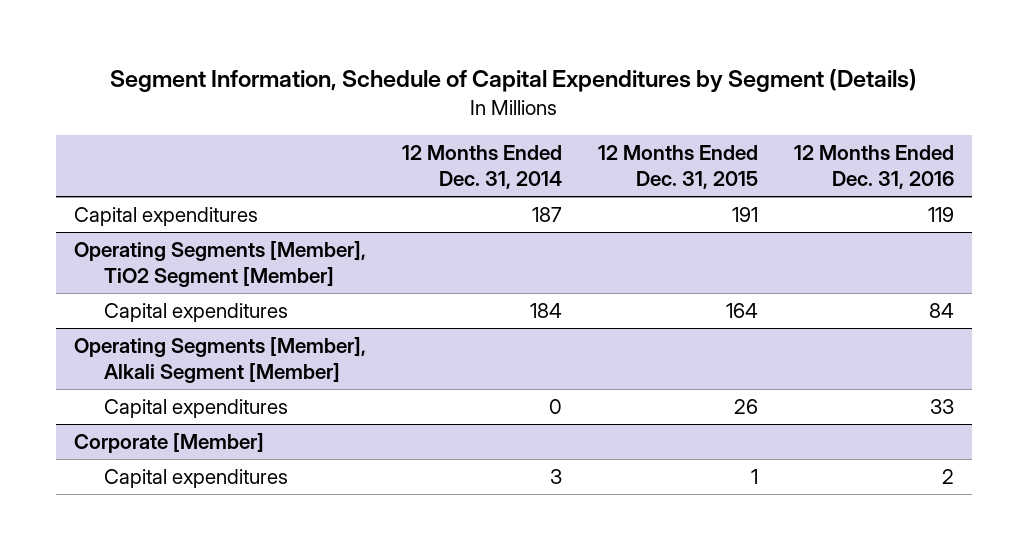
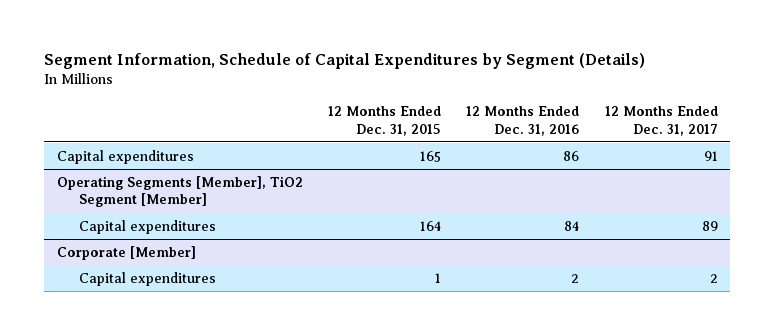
[401,145,562,189] 12 Months Ended Dec. 31, 2014 -> none
none -> [604,105,718,136] 12 Months Ended Dec. 31, 2017
[732,206,759,222] 191 -> [419,150,441,162] 165
[928,206,955,222] 119 -> [563,150,580,161] 86
[73,336,366,383] Operating Segments [Member], Alkali Segment [Member] -> none
[103,398,288,418] Capital expenditures -> none

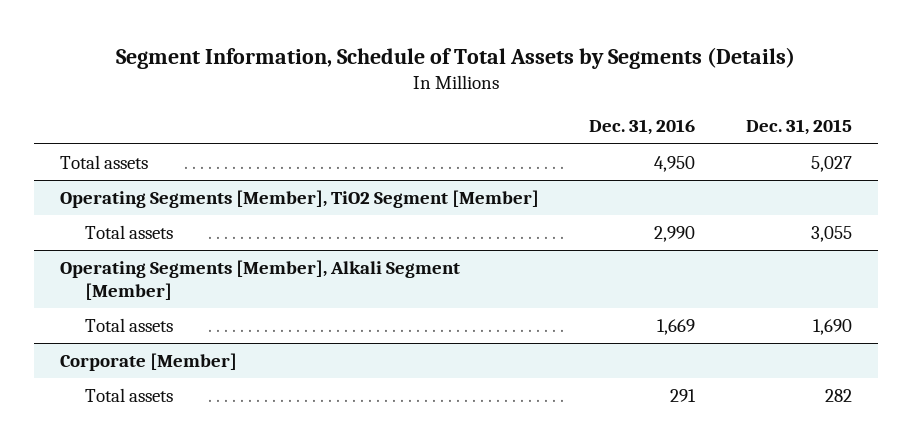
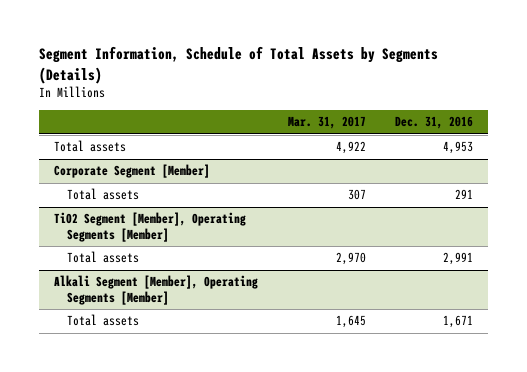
[746,119,853,136] Dec. 31, 2015 -> none
none -> [287,116,366,130] Mar. 31, 2017
[59,190,539,209] Operating Segments [Member], TiO2 Segment [Member] -> none
[84,225,173,240] Total assets -> none
[59,260,460,300] Operating Segments [Member], Alkali Segment [Member] -> none
[84,318,173,333] Total assets -> none
[654,156,696,173] 4,950 -> [443,141,474,155] 4,953
[59,353,237,372] Corporate [Member] -> [54,164,211,179] Corporate Segment [Member]
none -> [54,212,247,243] TiO2 Segment [Member], Operating Segments [Member]
none -> [67,251,140,264] Total assets
none -> [54,275,259,306] Alkali Segment [Member], Operating Segments [Member]
none -> [67,314,140,327] Total assets

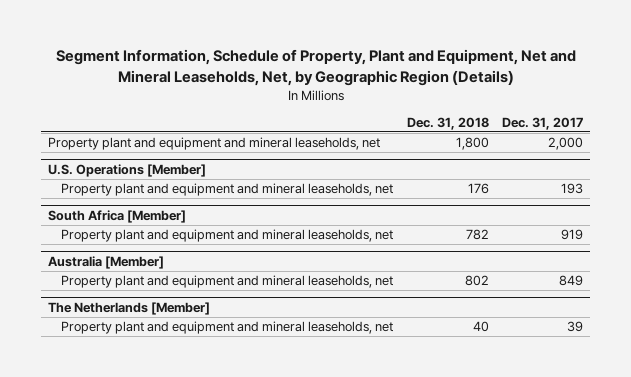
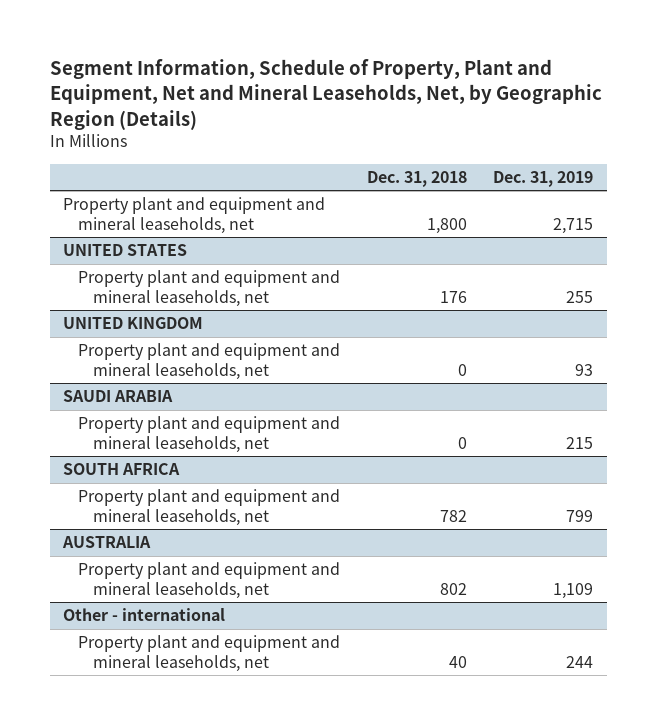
[502,116,584,130] Dec. 31, 2017 -> none
none -> [493,170,594,187] Dec. 31, 2019
[47,163,206,177] U.S. Operations [Member] -> [63,244,188,257] UNITED STATES
none -> [63,317,204,330] UNITED KINGDOM
none -> [78,343,341,380] Property plant and equipment and mineral leaseholds, net
none -> [63,390,174,403] SAUDI ARABIA
none -> [78,416,341,453] Property plant and equipment and mineral leaseholds, net
[47,209,186,223] South Africa [Member] -> [63,463,181,476] SOUTH AFRICA
[47,255,164,269] Australia [Member] -> [62,536,152,549] AUSTRALIA
[47,301,210,315] The Netherlands [Member] -> none
none -> [63,608,226,622] Other - international

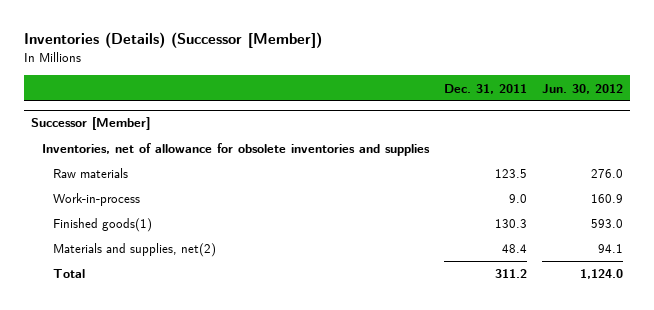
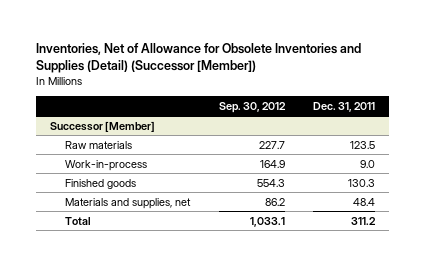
[23,32,322,49] Inventories (Details) (Successor [Member]) -> [35,43,361,74] Inventories, Net of Allowance for Obsolete Inventories and Supplies (Detail) (Successor [Member])
[541,83,623,94] Jun. 30, 2012 -> none
none -> [218,101,286,113] Sep. 30, 2012
[41,143,430,157] Inventories, net of allowance for obsolete inventories and supplies -> none
[52,218,152,233] Finished goods(1) -> [64,178,136,189] Finished goods
[52,243,216,258] Materials and supplies, net(2) -> [64,197,191,209] Materials and supplies, net

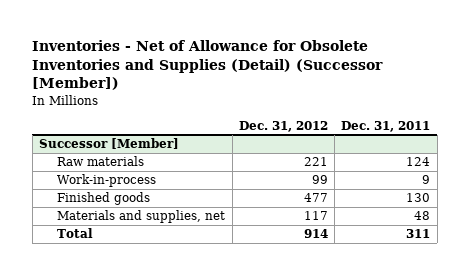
[35,43,361,74] Inventories, Net of Allowance for Obsolete Inventories and Supplies (Detail) (Successor [Member]) -> [32,40,384,91] Inventories - Net of Allowance for Obsolete Inventories and Supplies (Detail) (Successor [Member])
[218,101,286,113] Sep. 30, 2012 -> none
none -> [238,120,328,132] Dec. 31, 2012
[350,140,376,149] 123.5 -> [406,157,431,167] 124
[360,159,376,168] 9.0 -> [422,175,431,185] 9
[348,178,376,187] 130.3 -> [406,193,431,203] 130
[353,197,376,206] 48.4 -> [414,211,431,221] 48
[351,216,377,225] 311.2 -> [406,229,431,239] 311

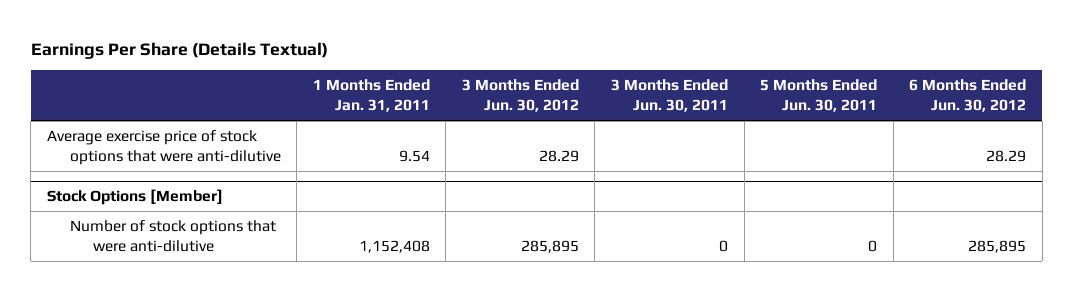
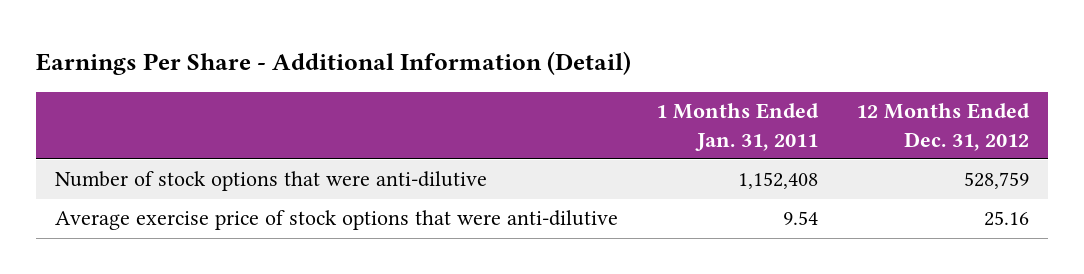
[30,41,328,59] Earnings Per Share (Details Textual) -> [36,51,632,76] Earnings Per Share - Additional Information (Detail)
[461,79,579,113] 3 Months Ended Jun. 30, 2012 -> none
[611,79,729,113] 3 Months Ended Jun. 30, 2011 -> none
[760,79,878,113] 5 Months Ended Jun. 30, 2011 -> none
[909,79,1027,113] 6 Months Ended Jun. 30, 2012 -> none
none -> [855,103,1030,151] 12 Months Ended Dec. 31, 2012
[46,188,223,205] Stock Options [Member] -> none
[46,129,281,165] Average exercise price of stock options that were anti-dilutive -> [54,210,618,231] Average exercise price of stock options that were anti-dilutive

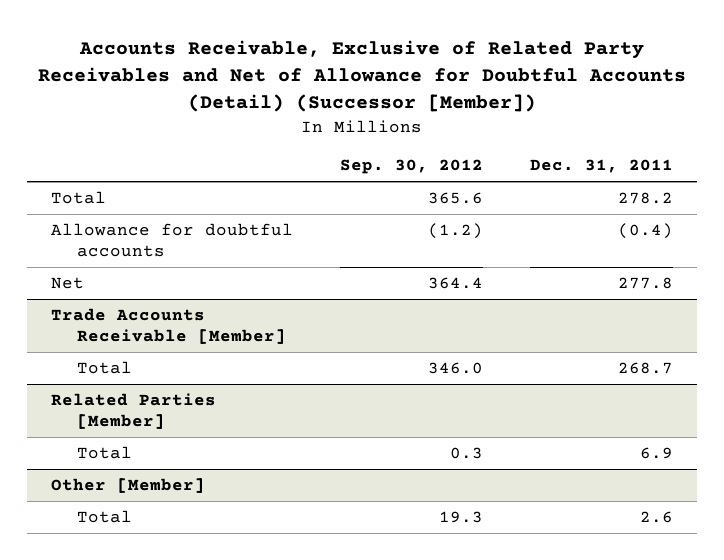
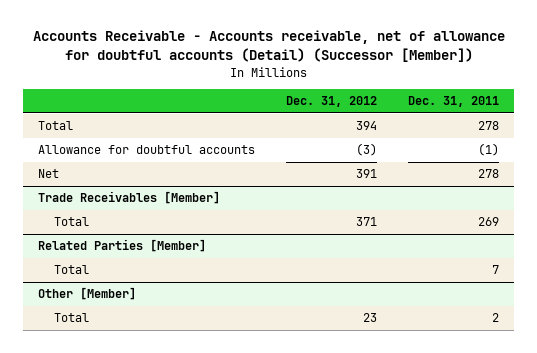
[38,40,687,113] Accounts Receivable, Exclusive of Related Party Receivables and Net of Allowance for Doubtful Accounts (Detail) (Successor [Member]) -> [32,30,505,63] Accounts Receivable - Accounts receivable, net of allowance for doubtful accounts (Detail) (Successor [Member])
[340,159,484,175] Sep. 30, 2012 -> none
none -> [286,96,378,108] Dec. 31, 2012
[50,308,287,345] Trade Accounts Receivable [Member] -> none
[618,192,674,205] 278.2 -> [477,121,499,131] 278
[618,223,674,240] (0.4) -> [477,143,499,157] (1)
[618,277,674,290] 277.8 -> [477,169,499,179] 278
none -> [38,191,221,205] Trade Receivables [Member]
[618,362,674,375] 268.7 -> [477,217,499,227] 269
[640,447,674,460] 6.9 -> [491,265,499,275] 7
[640,511,674,524] 2.6 -> [491,313,499,323] 2

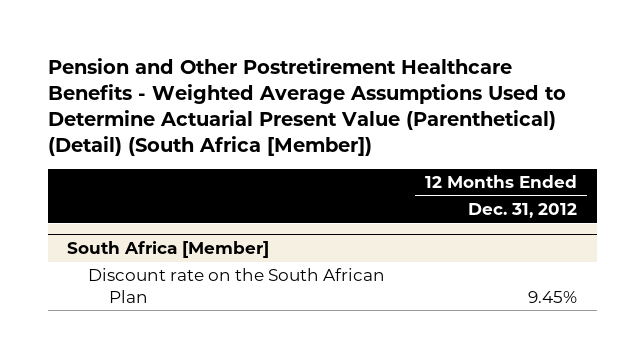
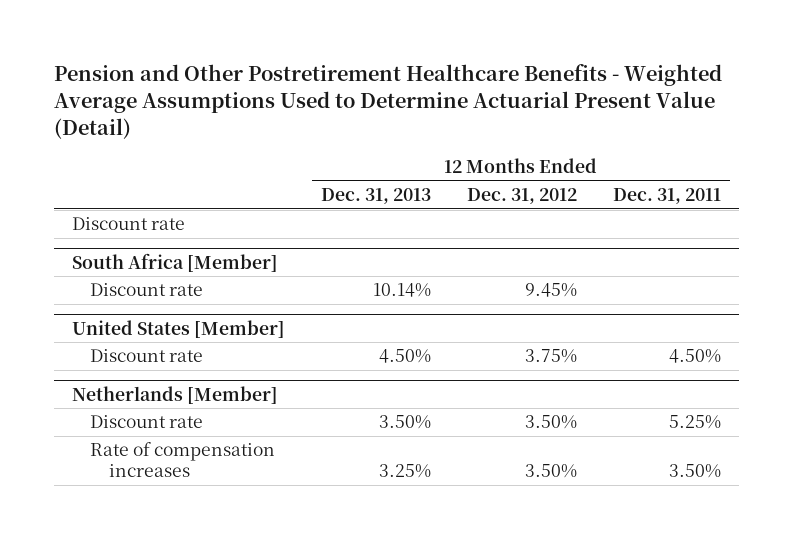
[47,57,566,157] Pension and Other Postretirement Healthcare Benefits - Weighted Average Assumptions Used to Determine Actuarial Present Value (Parenthetical) (Detail) (South Africa [Member]) -> [53,63,722,140] Pension and Other Postretirement Healthcare Benefits - Weighted Average Assumptions Used to Determine Actuarial Present Value (Detail)
none -> [320,188,431,205] Dec. 31, 2013
none -> [612,188,721,205] Dec. 31, 2011
none -> [71,217,185,231] Discount rate
[88,268,386,303] Discount rate on the South African Plan -> [90,283,204,297] Discount rate
none -> [71,319,285,338] United States [Member]
none -> [90,349,204,363] Discount rate
none -> [71,385,278,404] Netherlands [Member]
none -> [90,415,204,429] Discount rate
none -> [90,442,276,478] Rate of compensation increases

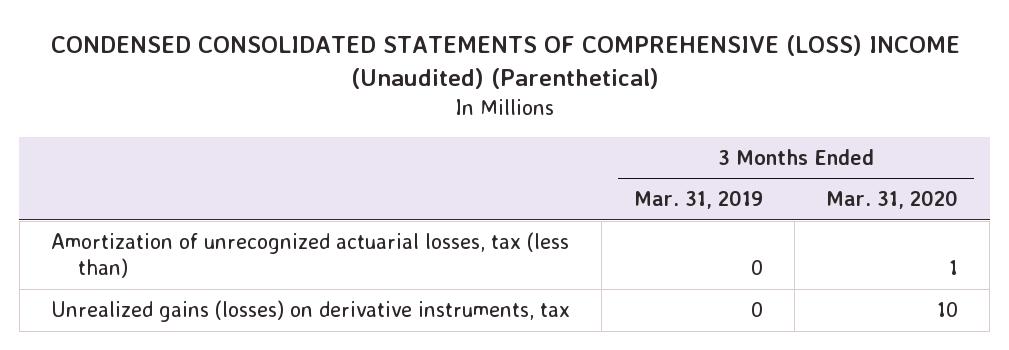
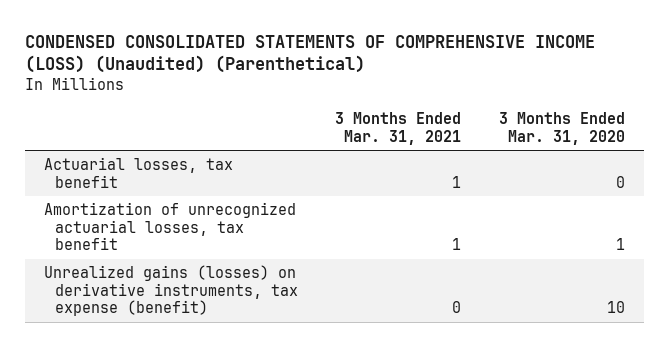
[50,34,960,90] CONDENSED CONSOLIDATED STATEMENTS OF COMPREHENSIVE (LOSS) INCOME (Unaudited) (Parenthetical) -> [24,34,595,74] CONDENSED CONSOLIDATED STATEMENTS OF COMPREHENSIVE INCOME (LOSS) (Unaudited) (Parenthetical)
[633,190,763,210] Mar. 31, 2019 -> none
none -> [335,112,462,145] 3 Months Ended Mar. 31, 2021
[51,232,570,279] Amortization of unrecognized actuarial losses, tax (less than) -> [43,157,233,188] Actuarial losses, tax benefit
[948,260,958,276] 1 -> [616,175,626,188] 0
none -> [43,202,296,251] Amortization of unrecognized actuarial losses, tax benefit
[51,300,571,323] Unrealized gains (losses) on derivative instruments, tax -> [43,265,298,317] Unrealized gains (losses) on derivative instruments, tax expense (benefit)

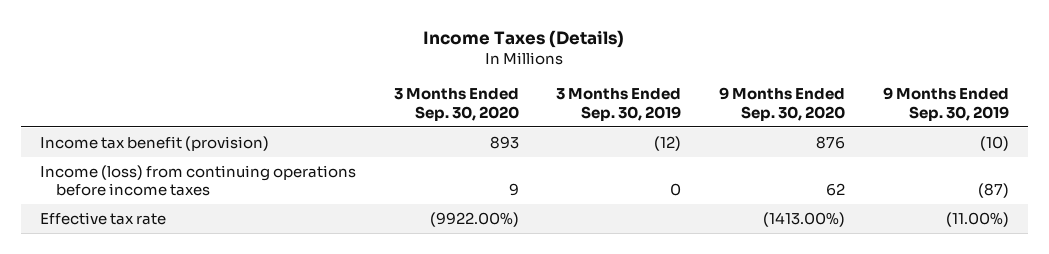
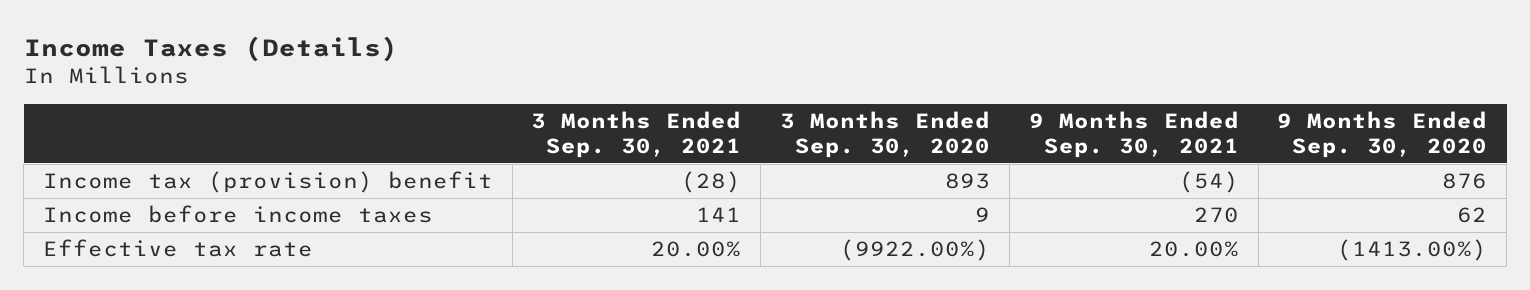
[556,88,682,121] 3 Months Ended Sep. 30, 2019 -> none
[882,87,1009,121] 9 Months Ended Sep. 30, 2019 -> none
none -> [531,111,742,159] 3 Months Ended Sep. 30, 2021
none -> [1028,111,1239,159] 9 Months Ended Sep. 30, 2021
[39,135,269,151] Income tax benefit (provision) -> [42,170,493,193] Income tax (provision) benefit
[39,164,356,197] Income (loss) from continuing operations before income taxes -> [42,204,433,223] Income before income taxes

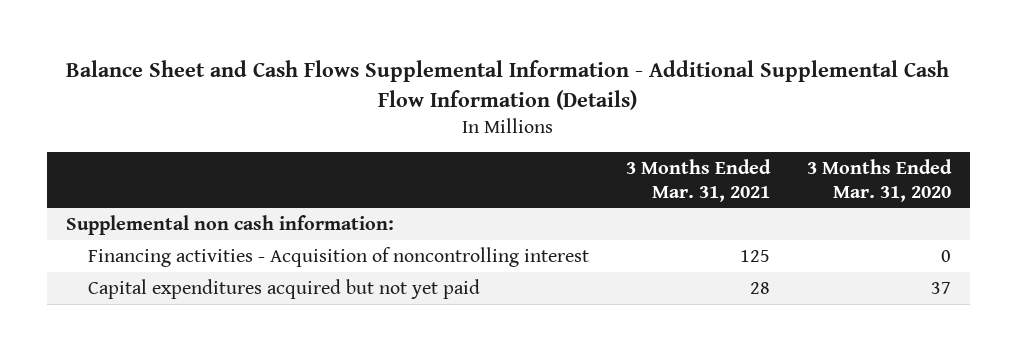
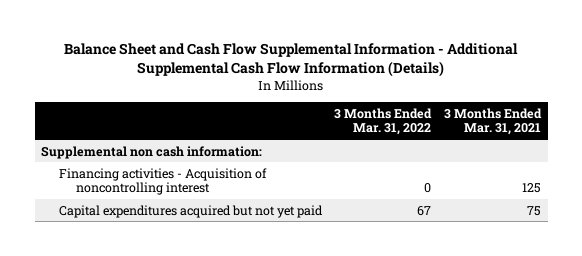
[66,59,950,110] Balance Sheet and Cash Flows Supplemental Information - Additional Supplemental Cash Flow Information (Details) -> [64,42,519,78] Balance Sheet and Cash Flow Supplemental Information - Additional Supplemental Cash Flow Information (Details)
[807,159,953,202] 3 Months Ended Mar. 31, 2020 -> none
none -> [334,107,433,136] 3 Months Ended Mar. 31, 2022
[750,281,771,294] 28 -> [527,205,542,216] 75

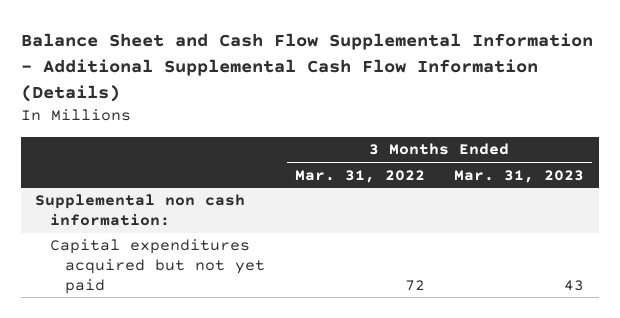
[444,107,543,136] 3 Months Ended Mar. 31, 2021 -> none
none -> [454,169,585,183] Mar. 31, 2023
[58,167,267,196] Financing activities - Acquisition of noncontrolling interest -> none
[417,205,432,216] 67 -> [404,279,425,291] 72

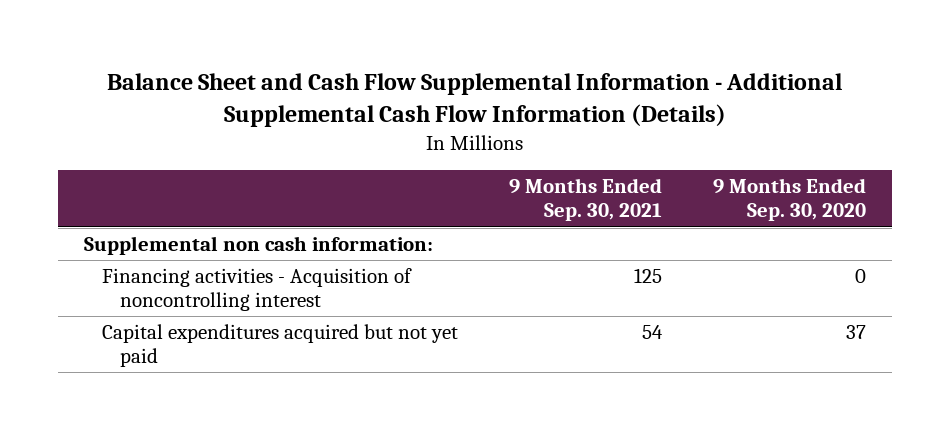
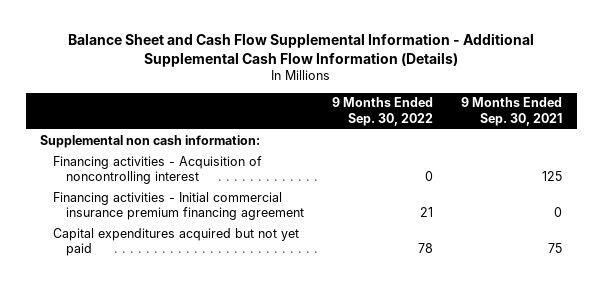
[713,178,867,222] 9 Months Ended Sep. 30, 2020 -> none
none -> [332,97,434,127] 9 Months Ended Sep. 30, 2022
none -> [52,191,305,221] Financing activities - Initial commercial insurance premium financing agreement
[641,325,663,340] 54 -> [548,243,563,254] 75

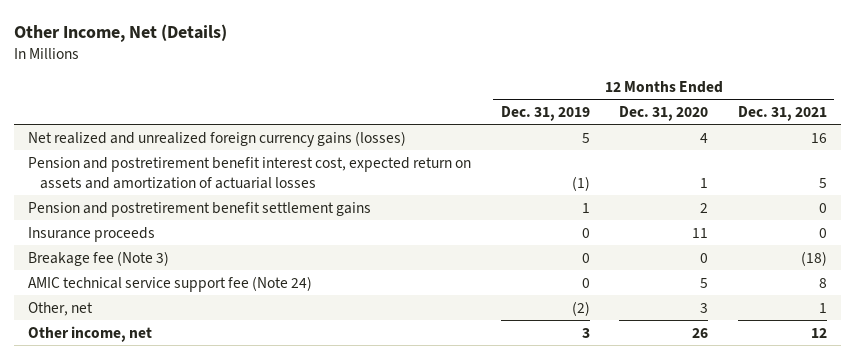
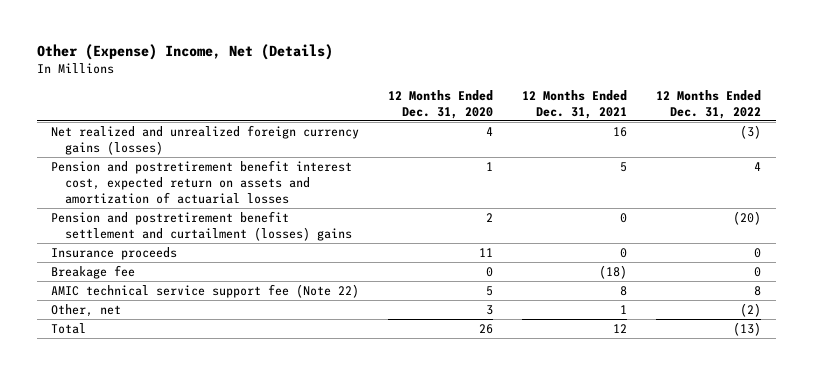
[13,23,227,42] Other Income, Net (Details) -> [36,44,333,61] Other (Expense) Income, Net (Details)
[500,106,590,122] Dec. 31, 2019 -> none
none -> [656,89,762,119] 12 Months Ended Dec. 31, 2022
[28,201,372,217] Pension and postretirement benefit settlement gains -> [51,211,353,241] Pension and postretirement benefit settlement and curtailment (losses) gains
[28,250,170,266] Breakage fee (Note 3) -> [51,265,136,280] Breakage fee
[28,275,313,292] AMIC technical service support fee (Note 24) -> [51,284,360,299] AMIC technical service support fee (Note 22)
[28,325,153,342] Other income, net -> [51,323,87,335] Total

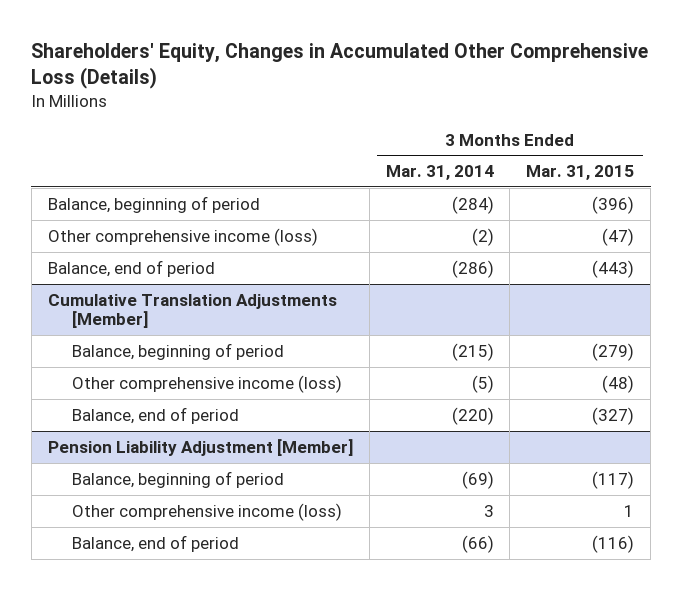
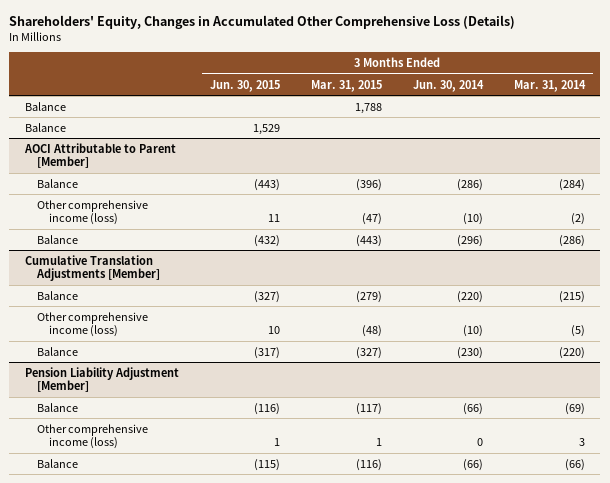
none -> [209,79,280,92] Jun. 30, 2015
none -> [412,79,484,92] Jun. 30, 2014
none -> [24,101,66,111] Balance
none -> [24,122,66,132] Balance
none -> [23,142,176,169] AOCI Attributable to Parent [Member]
[47,195,260,213] Balance, beginning of period -> [36,178,78,188] Balance
[47,259,215,277] Balance, end of period -> [36,234,78,244] Balance
[72,342,285,360] Balance, beginning of period -> [36,290,78,300] Balance
[72,406,240,424] Balance, end of period -> [36,346,78,356] Balance
[72,470,285,488] Balance, beginning of period -> [36,402,78,412] Balance
[72,534,240,552] Balance, end of period -> [36,458,78,468] Balance

